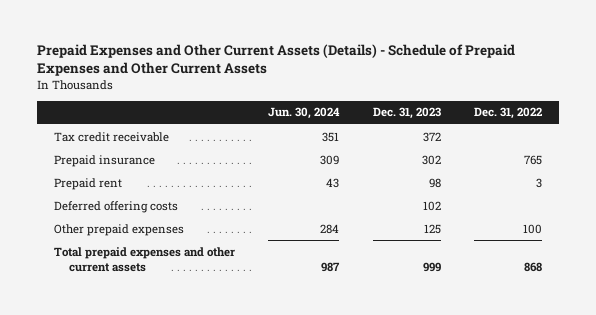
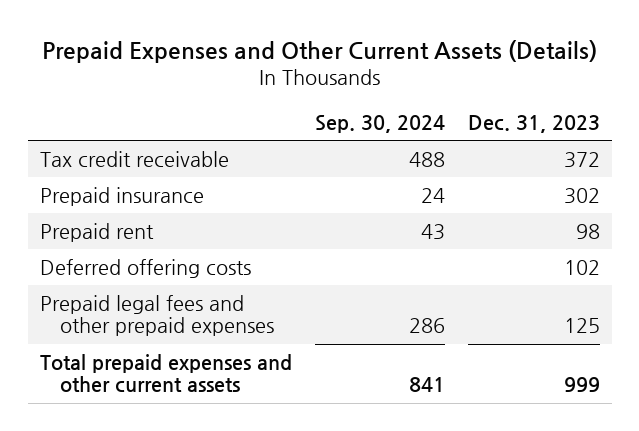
[37,44,516,77] Prepaid Expenses and Other Current Assets (Details) - Schedule of Prepaid Expenses and Other Current Assets -> [41,40,597,64] Prepaid Expenses and Other Current Assets (Details)
[268,107,341,120] Jun. 30, 2024 -> none
[474,107,543,120] Dec. 31, 2022 -> none
none -> [314,114,445,133] Sep. 30, 2024
[53,223,184,236] Other prepaid expenses -> [39,294,275,337] Prepaid legal fees and other prepaid expenses

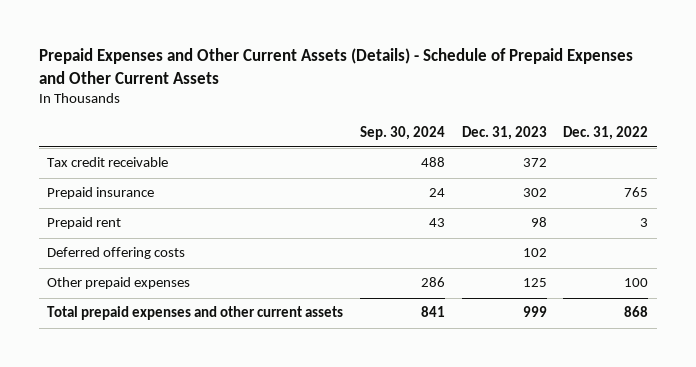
[41,40,597,64] Prepaid Expenses and Other Current Assets (Details) -> [39,48,634,84] Prepaid Expenses and Other Current Assets (Details) - Schedule of Prepaid Expenses and Other Current Assets
none -> [563,125,649,140] Dec. 31, 2022
[39,294,275,337] Prepaid legal fees and other prepaid expenses -> [47,277,191,290] Other prepaid expenses

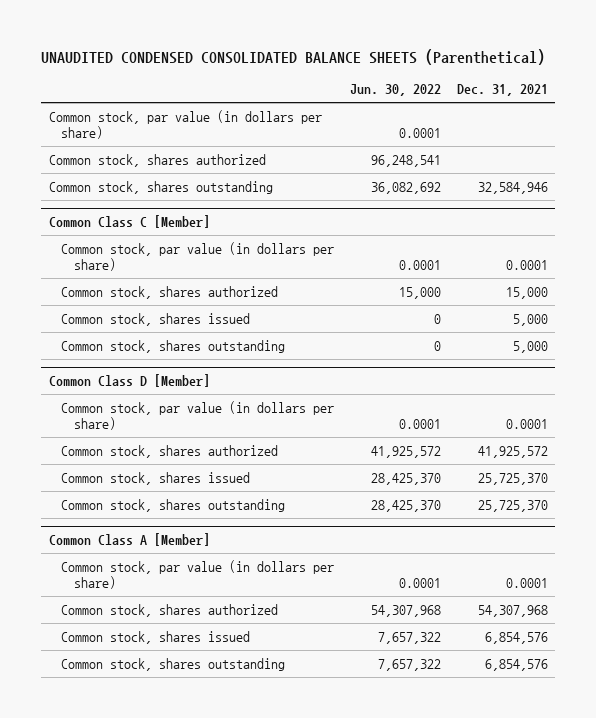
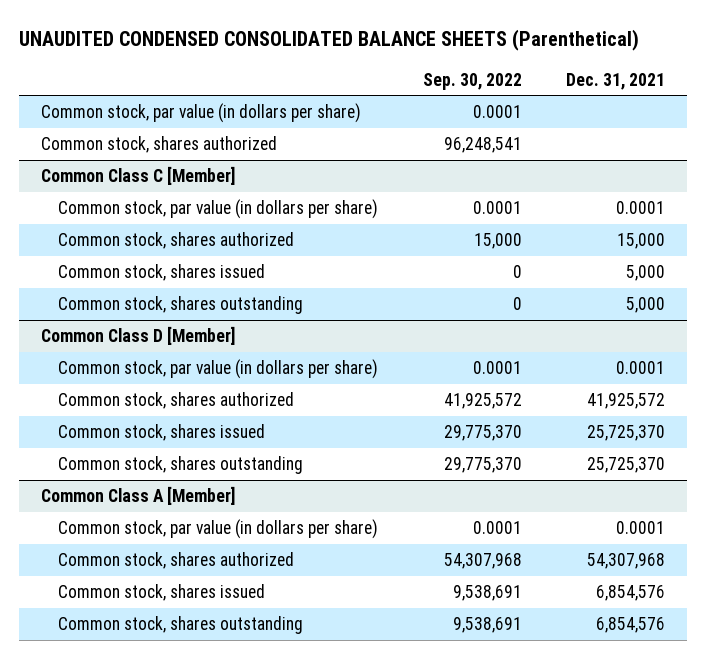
[349,84,441,97] Jun. 30, 2022 -> none
none -> [422,72,522,90] Sep. 30, 2022
[48,180,273,194] Common stock, shares outstanding -> none

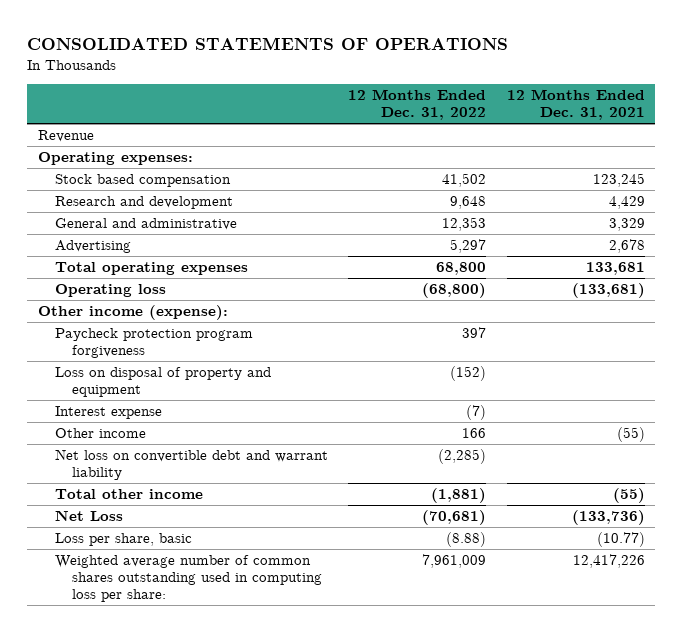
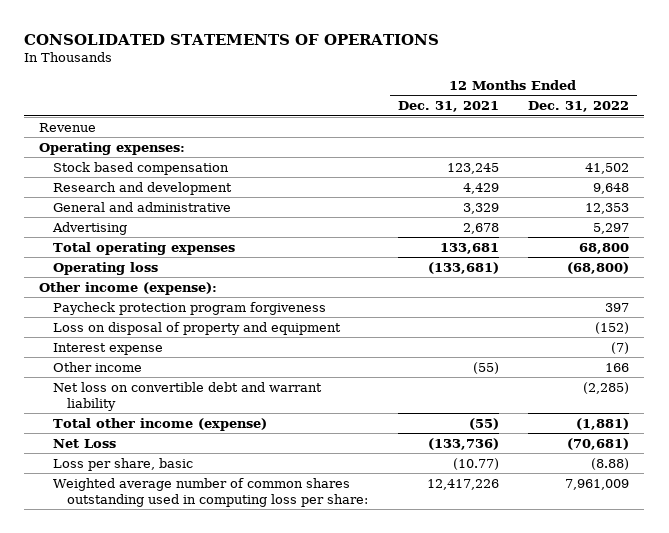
[54,488,203,499] Total other income -> [53,417,268,431] Total other income (expense)

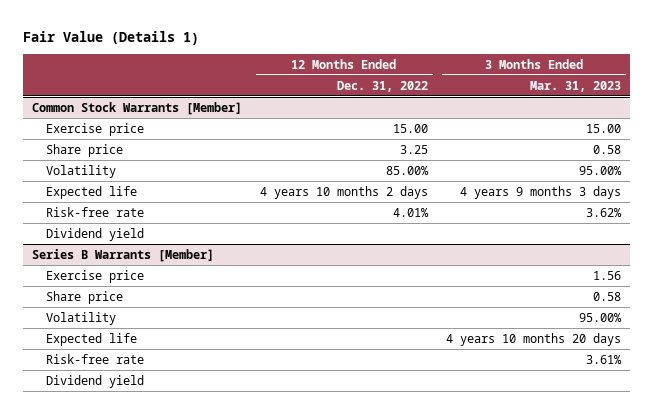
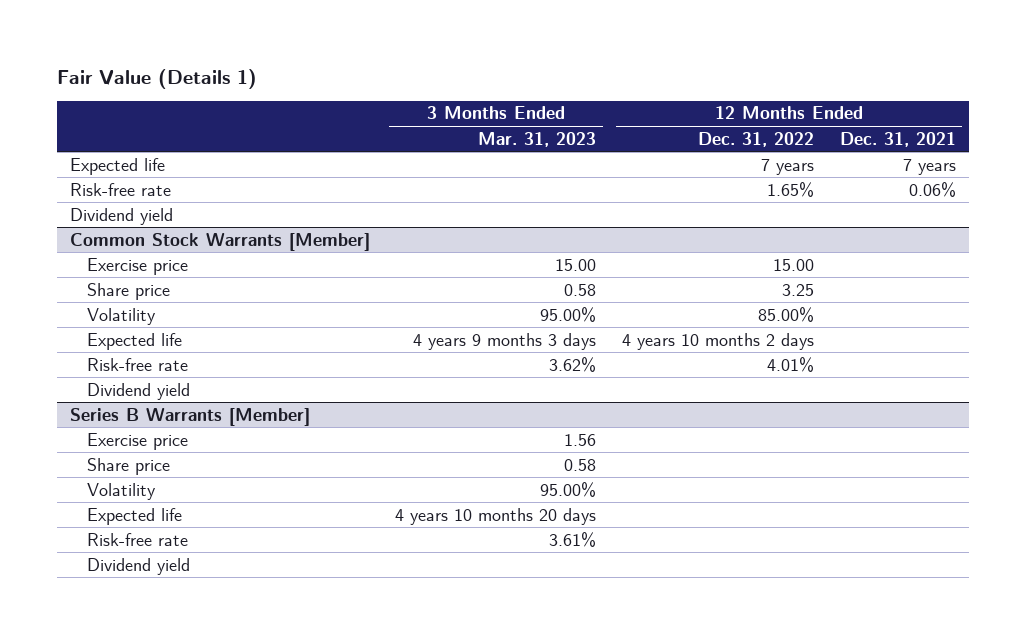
none -> [839,131,956,147] Dec. 31, 2021
none -> [69,157,165,175] Expected life
none -> [69,182,171,196] Risk-free rate
none -> [69,207,173,225] Dividend yield

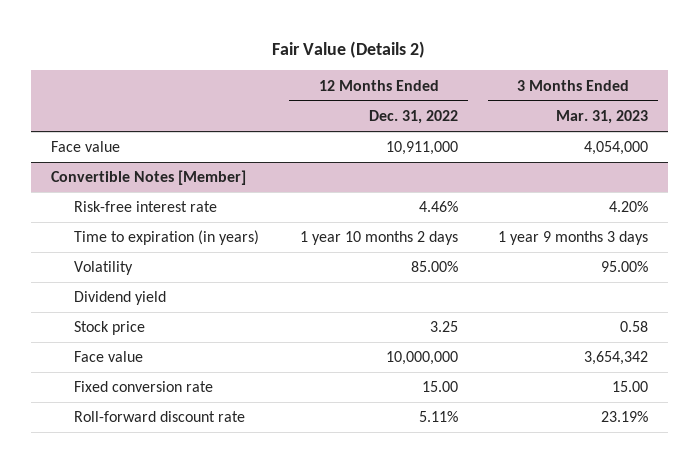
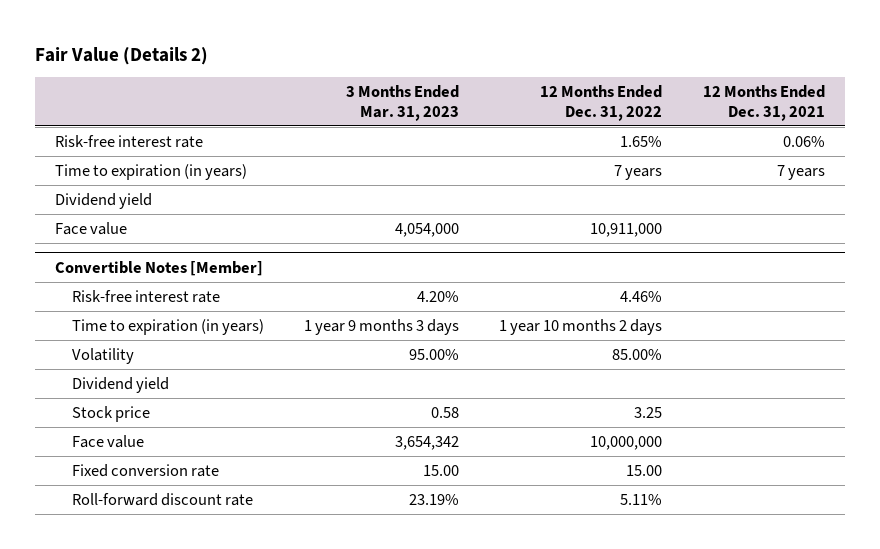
none -> [702,85,825,121] 12 Months Ended Dec. 31, 2021
none -> [55,135,204,149] Risk-free interest rate
none -> [55,164,248,181] Time to expiration (in years)
none -> [55,193,153,210] Dividend yield

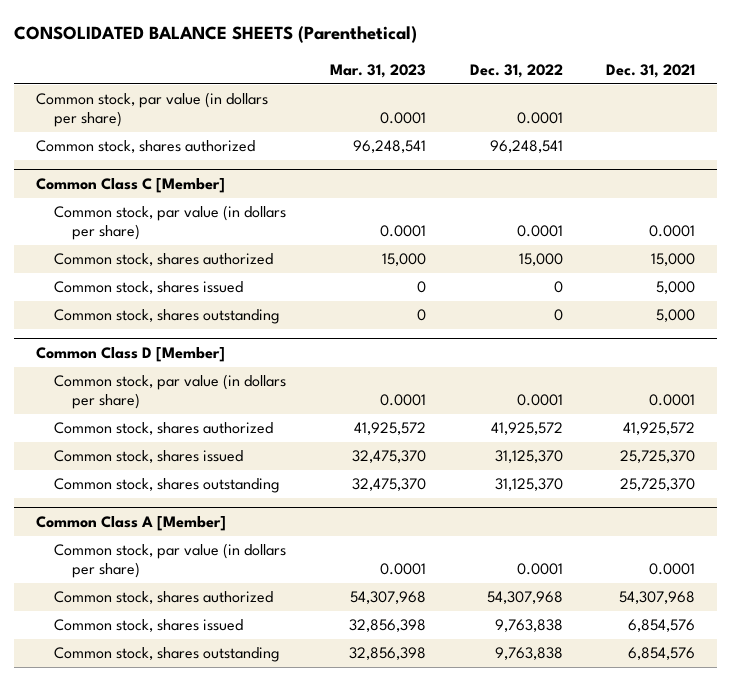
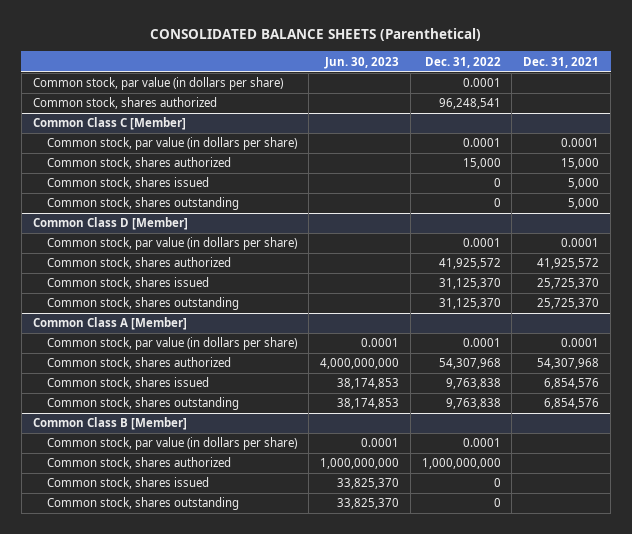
[329,63,426,78] Mar. 31, 2023 -> none
none -> [323,56,399,69] Jun. 30, 2023
none -> [32,417,187,431] Common Class B [Member]
none -> [47,437,298,451] Common stock, par value (in dollars per share)
none -> [47,457,232,470] Common stock, shares authorized
none -> [47,477,210,490] Common stock, shares issued
none -> [47,497,240,511] Common stock, shares outstanding

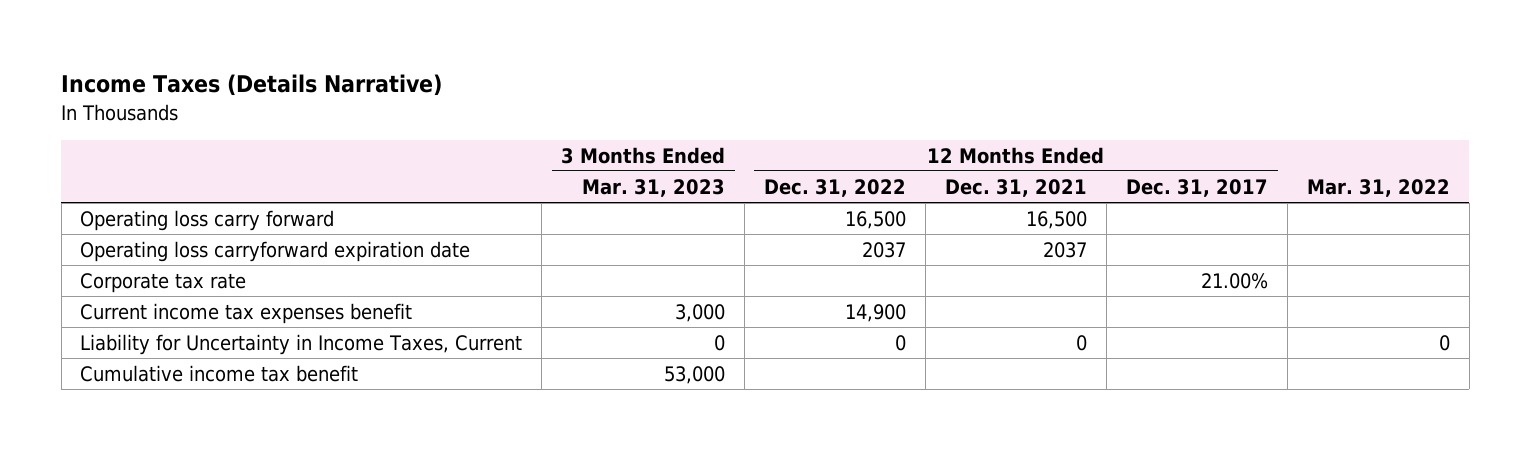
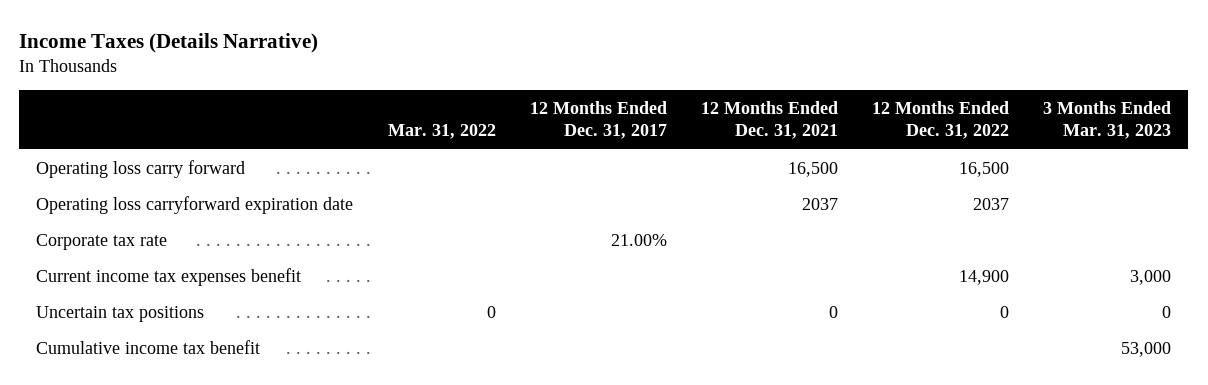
[80,333,523,355] Liability for Uncertainty in Income Taxes, Current -> [36,306,205,323] Uncertain tax positions

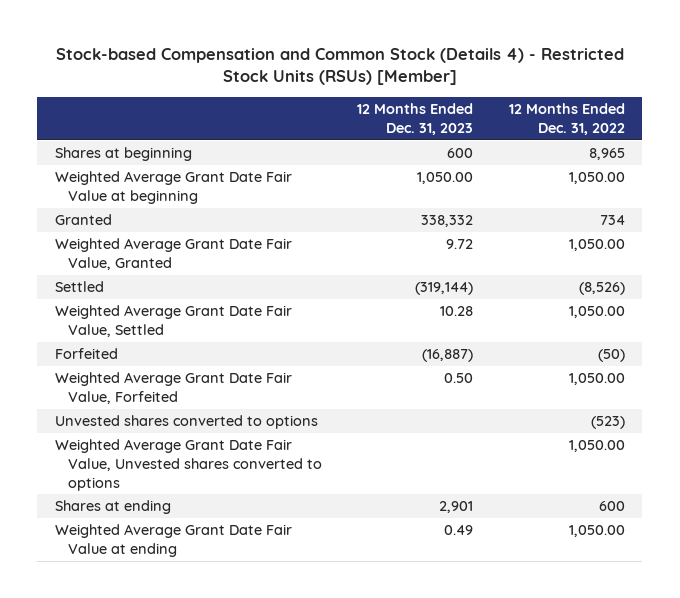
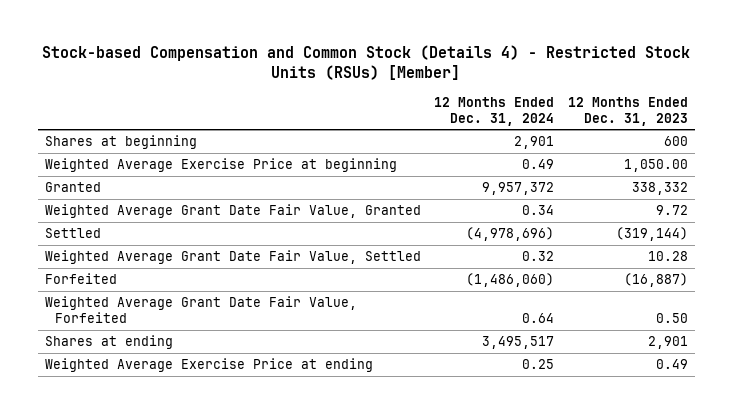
[508,102,625,135] 12 Months Ended Dec. 31, 2022 -> none
none -> [434,96,555,126] 12 Months Ended Dec. 31, 2024
[55,171,293,204] Weighted Average Grant Date Fair Value at beginning -> [44,158,397,173] Weighted Average Exercise Price at beginning
[55,415,319,430] Unvested shares converted to options -> none
[55,439,322,491] Weighted Average Grant Date Fair Value, Unvested shares converted to options -> none
[55,524,293,557] Weighted Average Grant Date Fair Value at ending -> [44,358,373,373] Weighted Average Exercise Price at ending

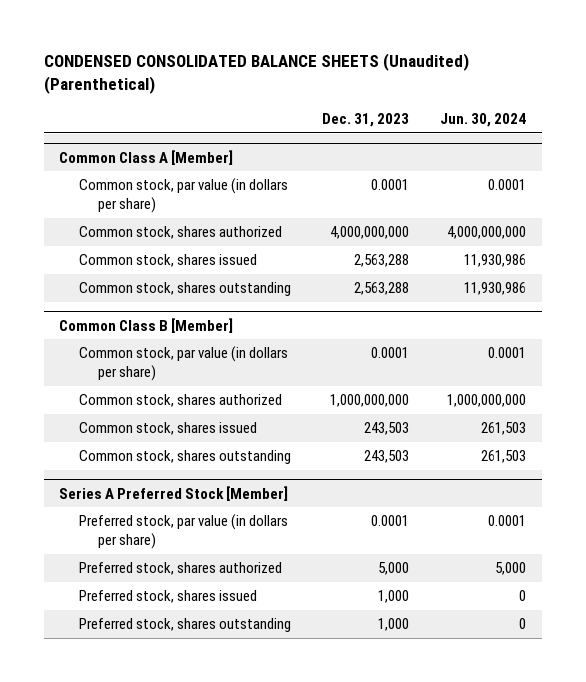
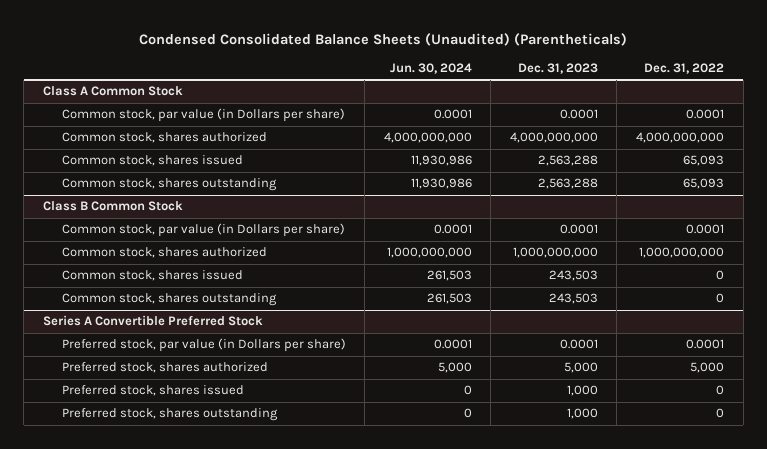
[43,52,469,95] CONDENSED CONSOLIDATED BALANCE SHEETS (Unaudited) (Parenthetical) -> [139,32,628,46] Condensed Consolidated Balance Sheets (Unaudited) (Parentheticals)
none -> [644,62,725,74] Dec. 31, 2022
[59,149,234,165] Common Class A [Member] -> [42,86,183,97] Class A Common Stock
[78,178,288,214] Common stock, par value (in dollars per share) -> [61,108,345,123] Common stock, par value (in Dollars per share)
[59,317,234,333] Common Class B [Member] -> [42,201,183,212] Class B Common Stock
[78,346,288,382] Common stock, par value (in dollars per share) -> [61,223,345,238] Common stock, par value (in Dollars per share)
[59,485,289,501] Series A Preferred Stock [Member] -> [42,315,263,327] Series A Convertible Preferred Stock
[78,514,288,550] Preferred stock, par value (in dollars per share) -> [61,338,346,353] Preferred stock, par value (in Dollars per share)

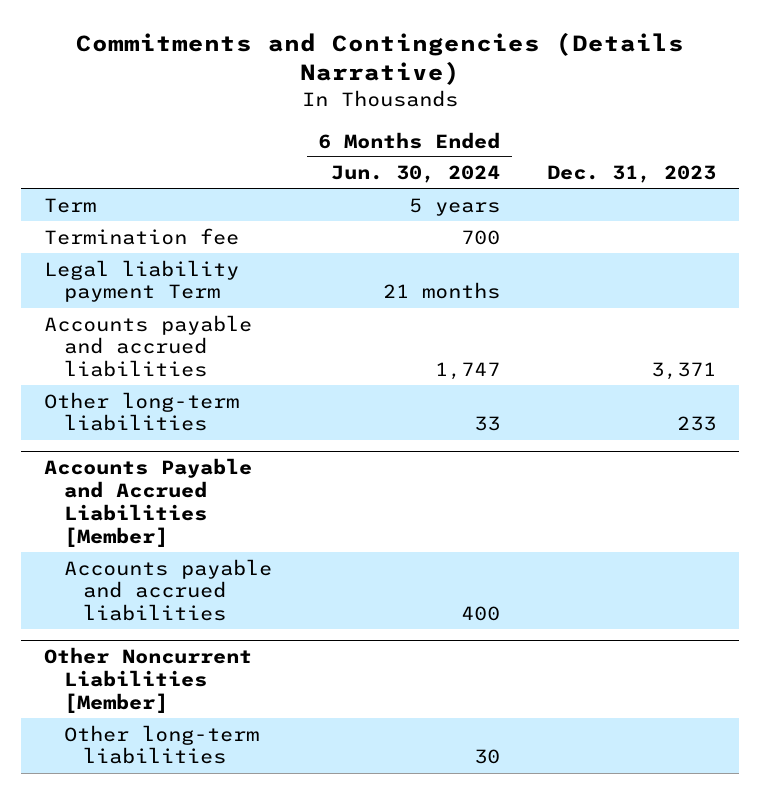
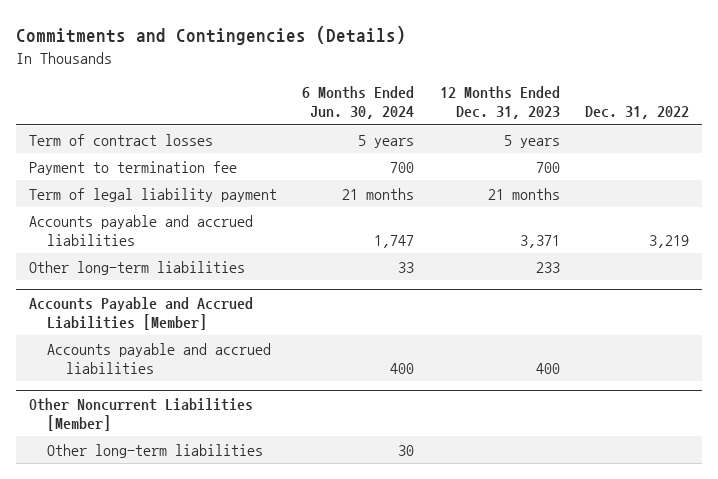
[75,31,684,86] Commitments and Contingencies (Details Narrative) -> [16,26,407,46] Commitments and Contingencies (Details)
[546,165,716,184] Dec. 31, 2023 -> none
none -> [439,86,560,120] 12 Months Ended Dec. 31, 2023
none -> [585,106,690,120] Dec. 31, 2022
[44,197,97,213] Term -> [28,133,213,146] Term of contract losses
[44,227,240,245] Termination fee -> [28,160,237,175] Payment to termination fee
[44,259,240,303] Legal liability payment Term -> [28,187,277,202] Term of legal liability payment

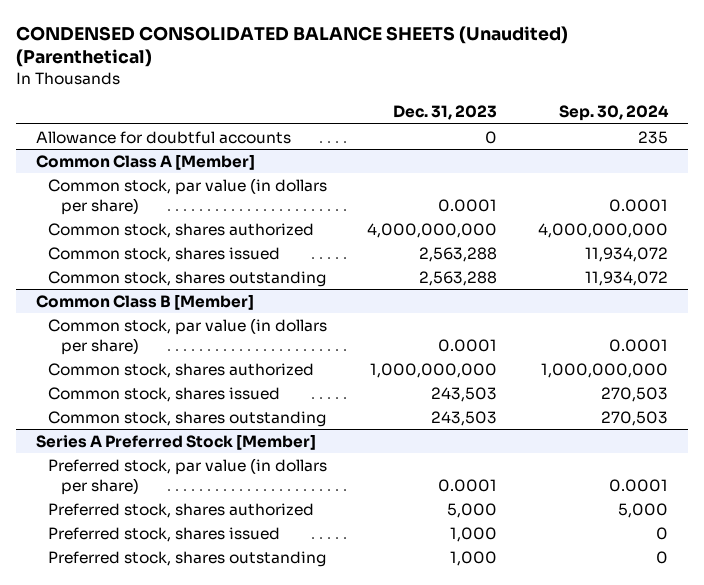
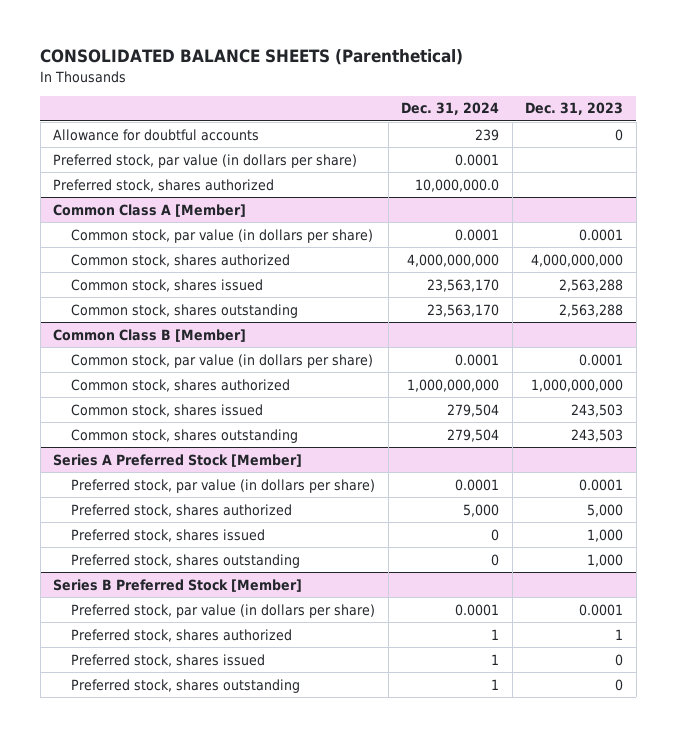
[15,25,568,68] CONDENSED CONSOLIDATED BALANCE SHEETS (Unaudited) (Parenthetical) -> [40,49,464,66] CONSOLIDATED BALANCE SHEETS (Parenthetical)
[558,105,669,122] Sep. 30, 2024 -> none
none -> [401,102,500,116] Dec. 31, 2024
none -> [53,153,358,168] Preferred stock, par value (in dollars per share)
none -> [53,178,275,192] Preferred stock, shares authorized
none -> [53,578,303,592] Series B Preferred Stock [Member]
none -> [71,603,376,618] Preferred stock, par value (in dollars per share)
none -> [71,628,293,642] Preferred stock, shares authorized
none -> [71,653,266,667] Preferred stock, shares issued
none -> [71,678,301,693] Preferred stock, shares outstanding

